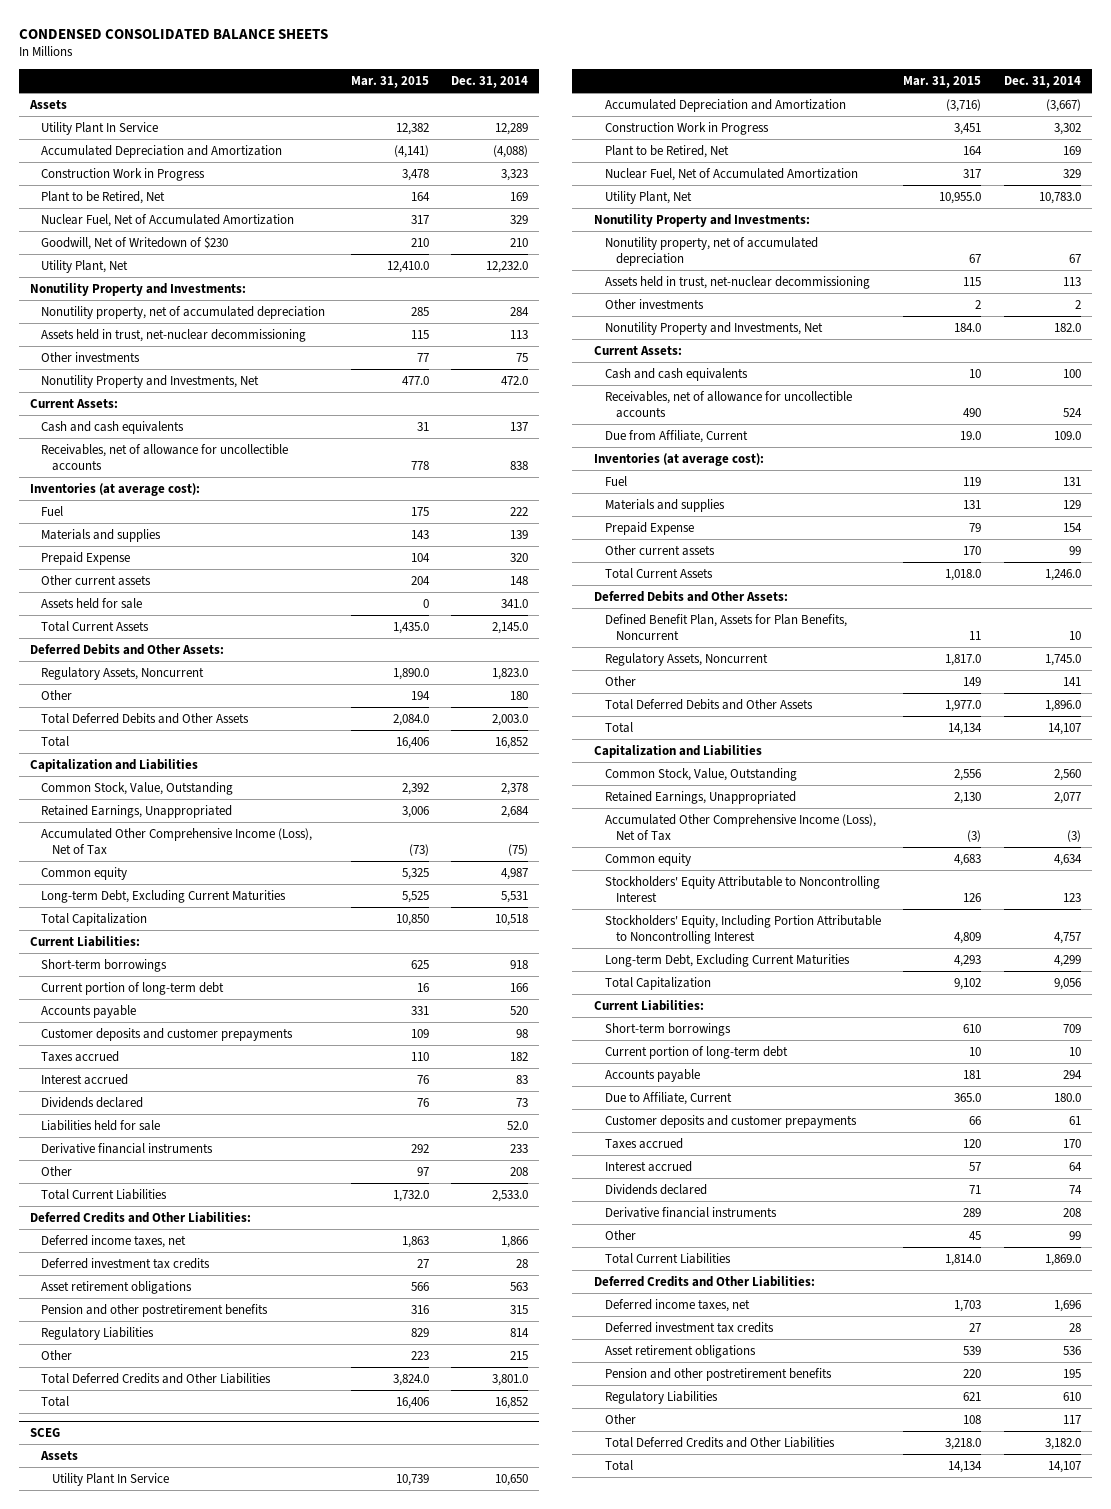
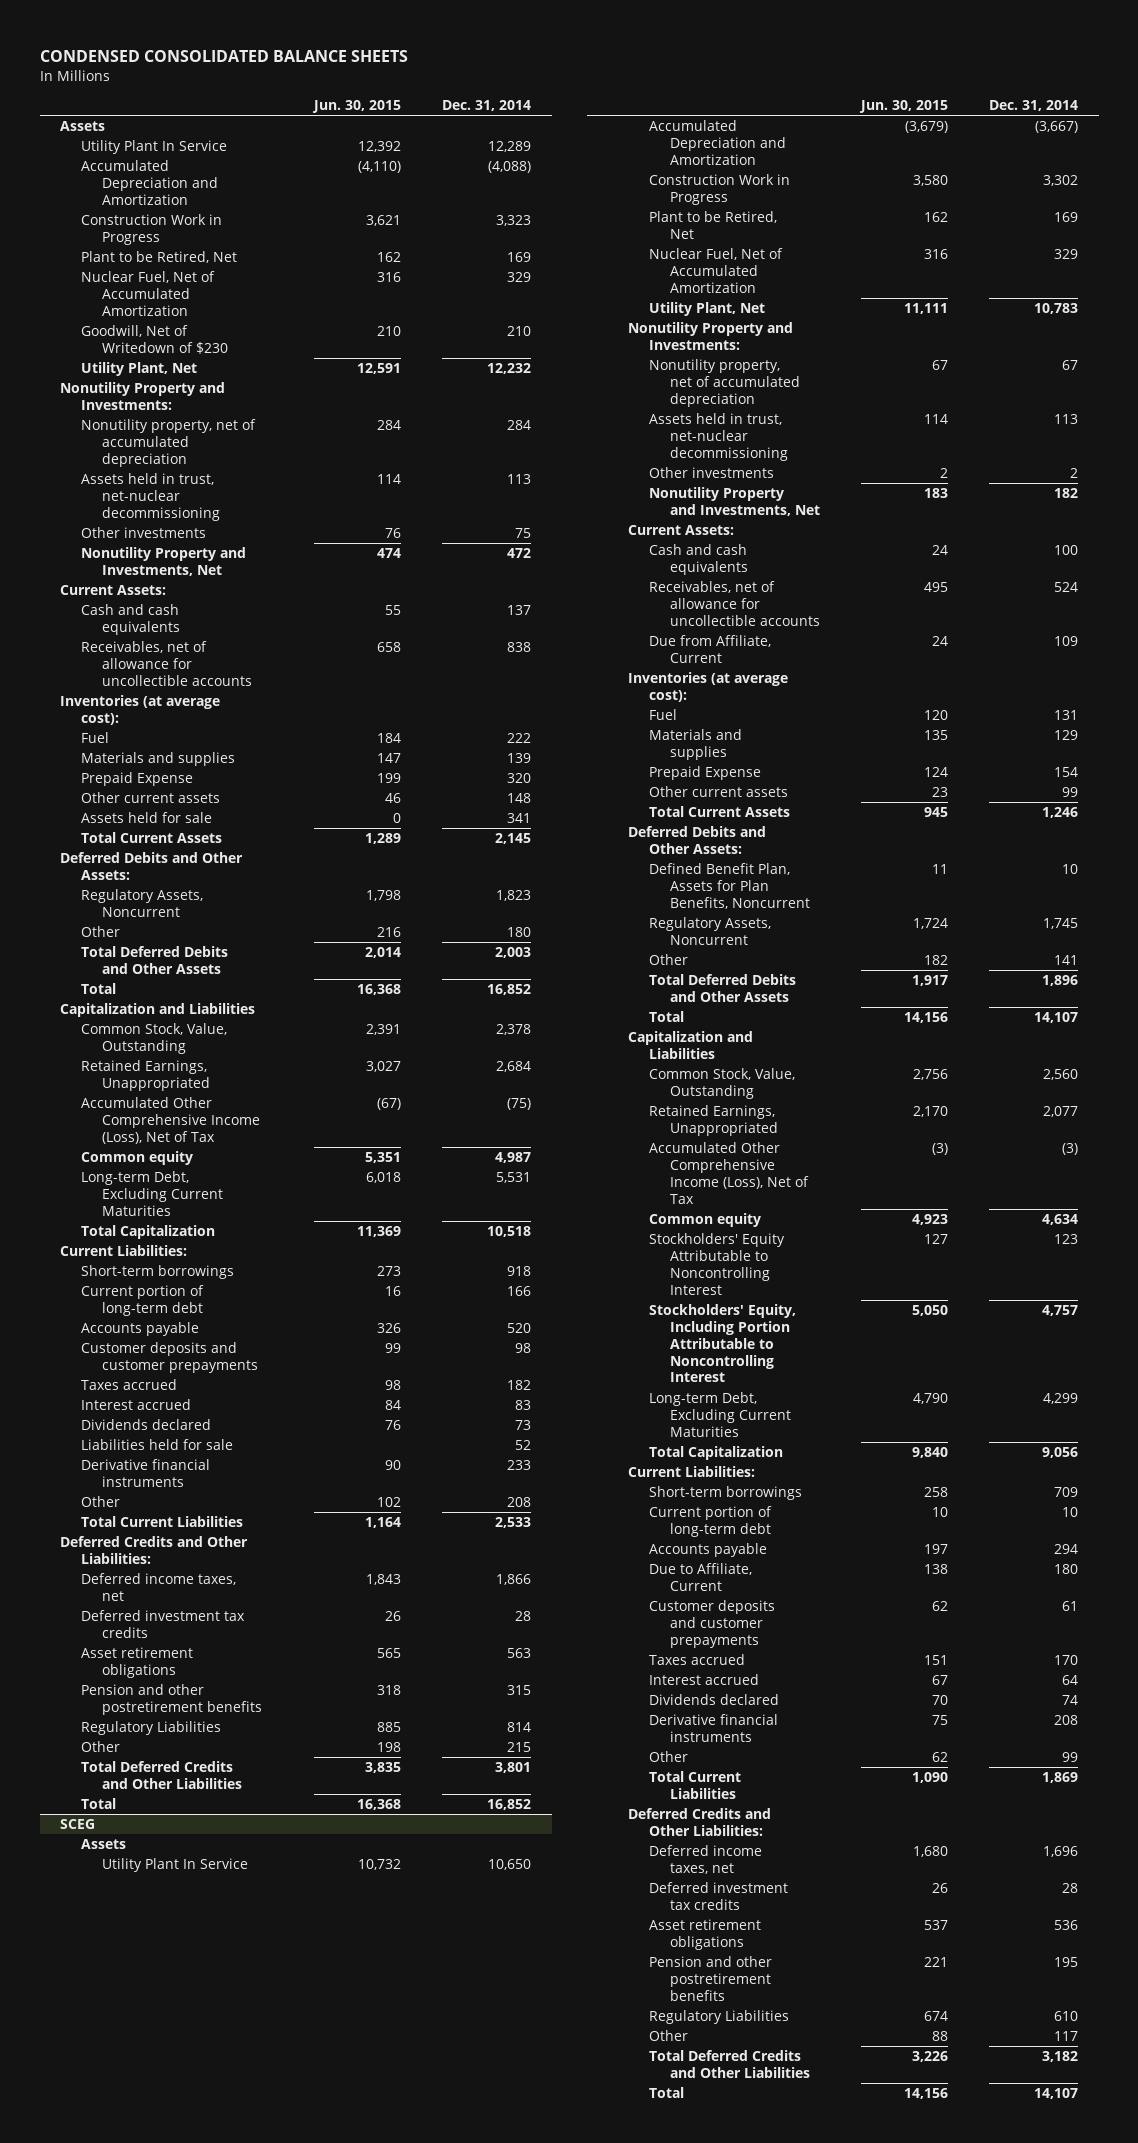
[350,75,429,88] Mar. 31, 2015 -> none
none -> [311,100,401,114] Jun. 30, 2015
[486,260,529,273] 12,232.0 -> [487,363,532,375] 12,232
[501,375,529,385] 472.0 -> [507,548,532,559] 472
[501,598,529,608] 341.0 -> [507,813,532,824] 341
[492,621,529,634] 2,145.0 -> [495,833,532,845] 2,145
[492,667,529,680] 1,823.0 -> [496,890,532,902] 1,823
[492,713,529,726] 2,003.0 -> [495,947,532,959] 2,003
[507,1120,529,1130] 52.0 -> [515,1440,532,1451] 52
[492,1189,529,1202] 2,533.0 -> [495,1517,532,1529] 2,533
[492,1373,529,1386] 3,801.0 -> [495,1762,532,1774] 3,801
[1038,191,1081,204] 10,783.0 -> [1033,303,1078,315] 10,783
[1053,322,1081,332] 182.0 -> [1053,488,1078,499] 182
[1053,430,1081,440] 109.0 -> [1053,636,1078,647] 109
[1044,568,1081,581] 1,246.0 -> [1041,807,1078,819] 1,246
[1044,653,1081,666] 1,745.0 -> [1042,918,1078,930] 1,745
[1044,699,1081,712] 1,896.0 -> [1041,975,1078,987] 1,896
[1053,1092,1081,1102] 180.0 -> [1053,1564,1078,1575] 180
[1044,1253,1081,1266] 1,869.0 -> [1041,1772,1078,1784] 1,869
[1044,1437,1081,1450] 3,182.0 -> [1041,2051,1078,2063] 3,182

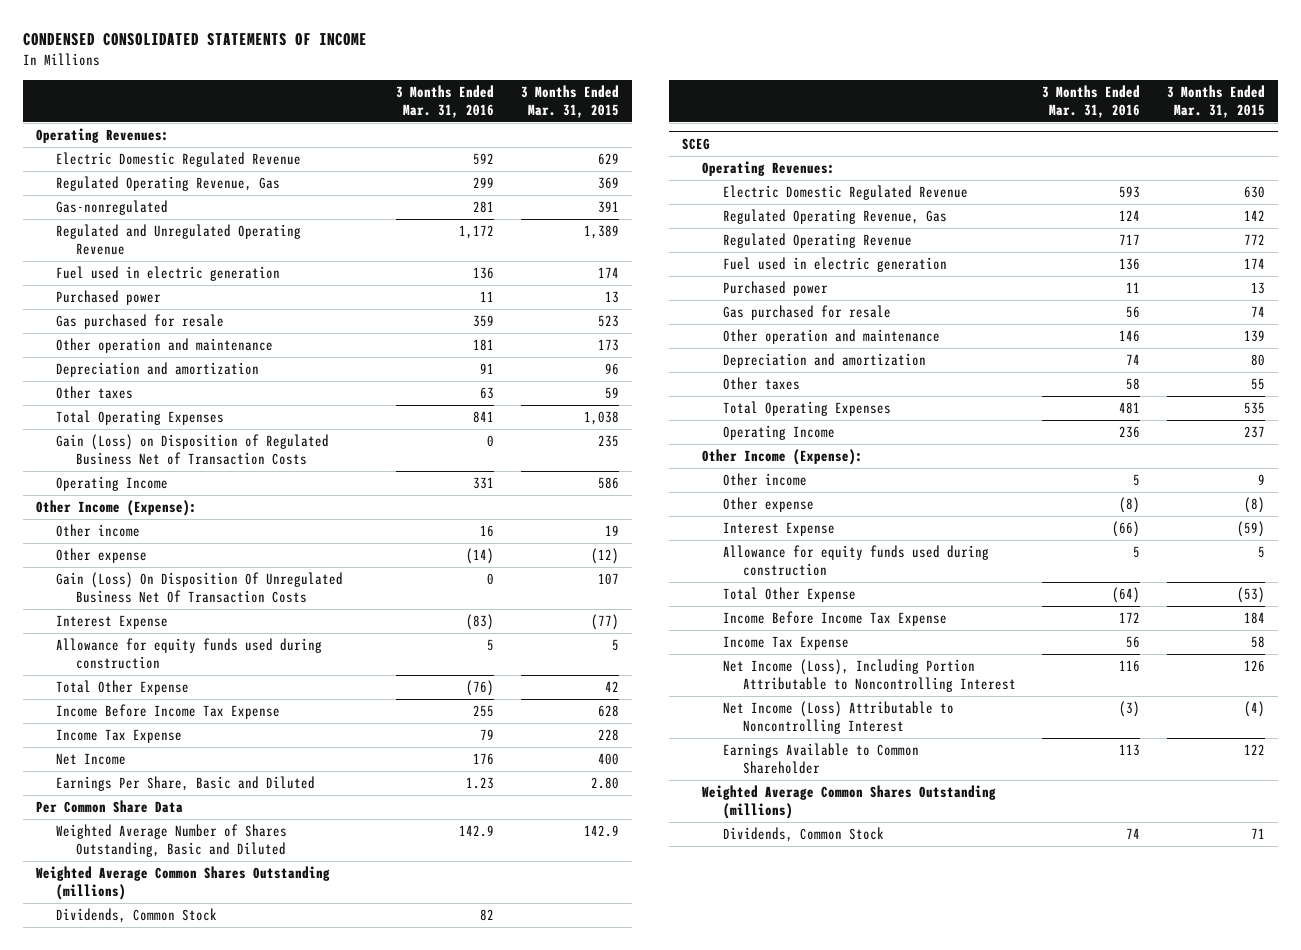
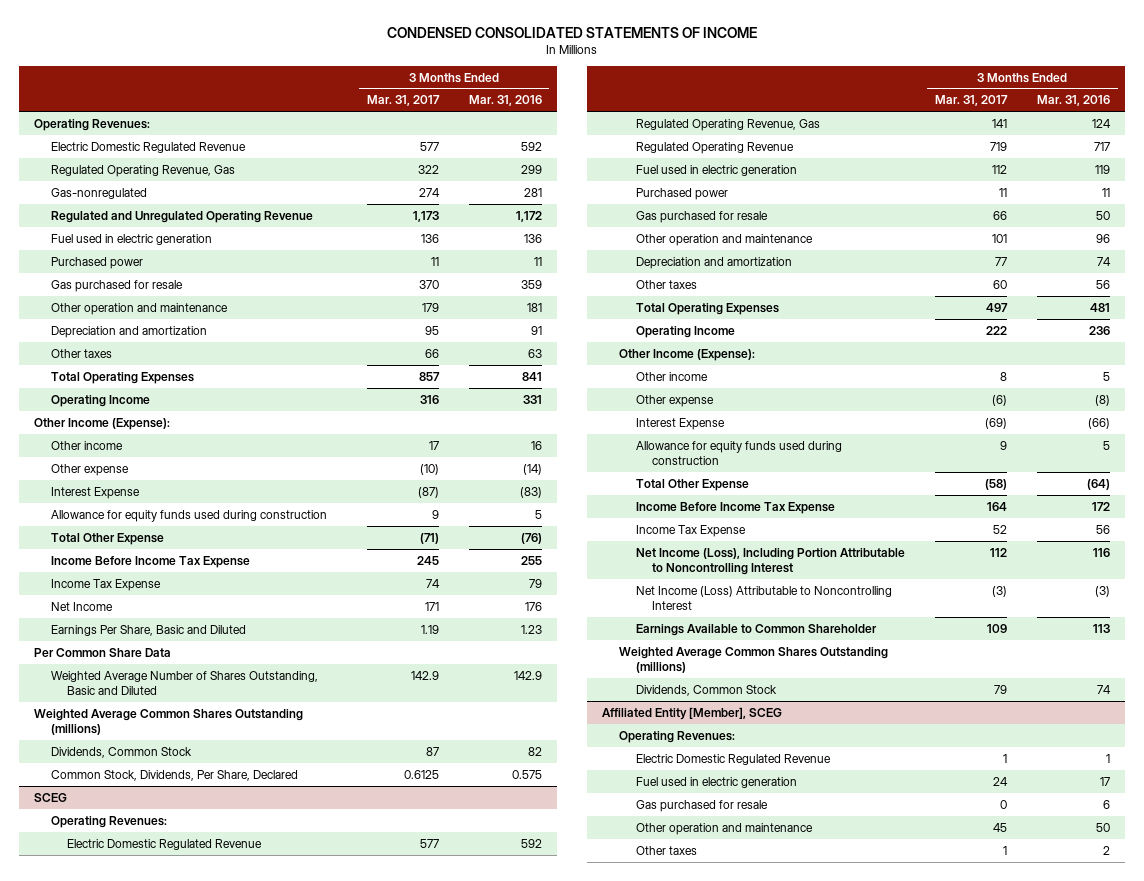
[520,85,619,118] 3 Months Ended Mar. 31, 2015 -> none
none -> [366,95,440,107] Mar. 31, 2017
[56,434,330,465] Gain (Loss) on Disposition of Regulated Business Net of Transaction Costs -> none
[56,572,344,603] Gain (Loss) On Disposition Of Unregulated Business Net Of Transaction Costs -> none
none -> [50,769,298,781] Common Stock, Dividends, Per Share, Declared
[1119,186,1141,199] 593 -> [520,838,542,848] 592
[1119,258,1141,271] 136 -> [1095,164,1111,174] 119
[1126,306,1141,319] 56 -> [1096,210,1111,220] 50
[1119,330,1141,343] 146 -> [1096,233,1111,243] 96
[1126,378,1141,391] 58 -> [1096,279,1111,289] 56
none -> [602,706,783,720] Affiliated Entity [Member], SCEG
none -> [618,730,735,743] Operating Revenues:
none -> [635,753,831,765] Electric Domestic Regulated Revenue
none -> [635,776,797,788] Fuel used in electric generation
none -> [635,799,768,812] Gas purchased for resale
none -> [635,822,813,835] Other operation and maintenance
none -> [635,845,697,855] Other taxes

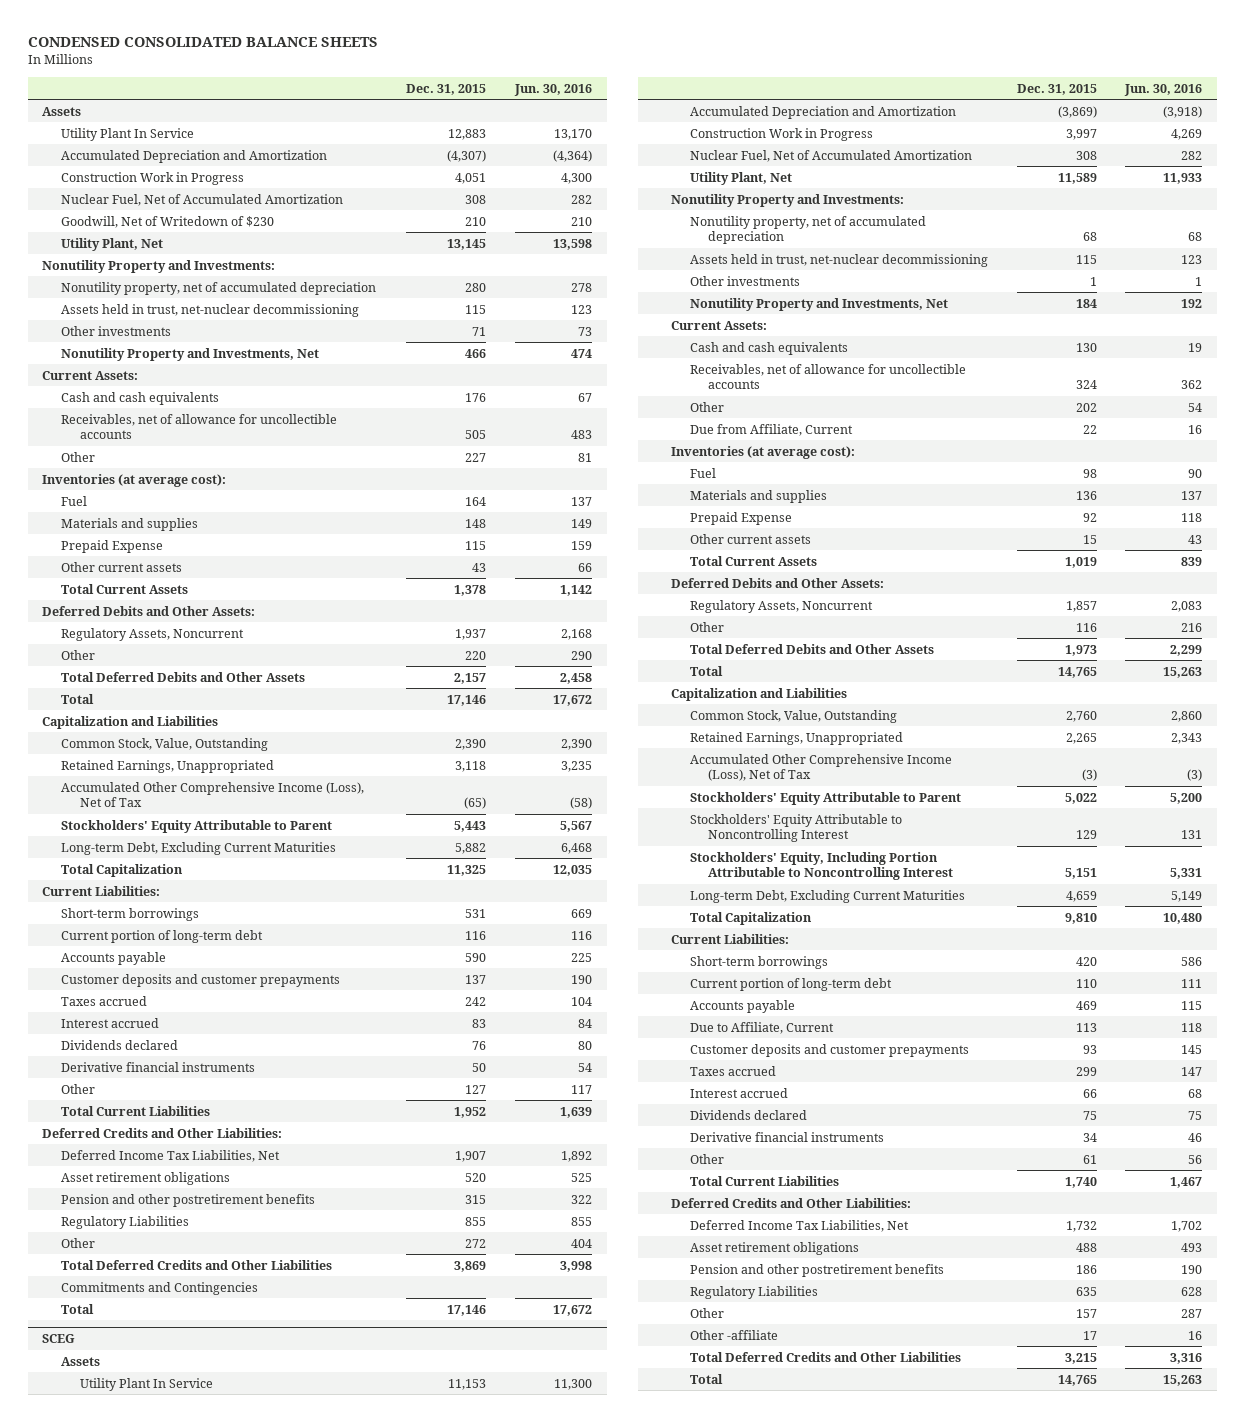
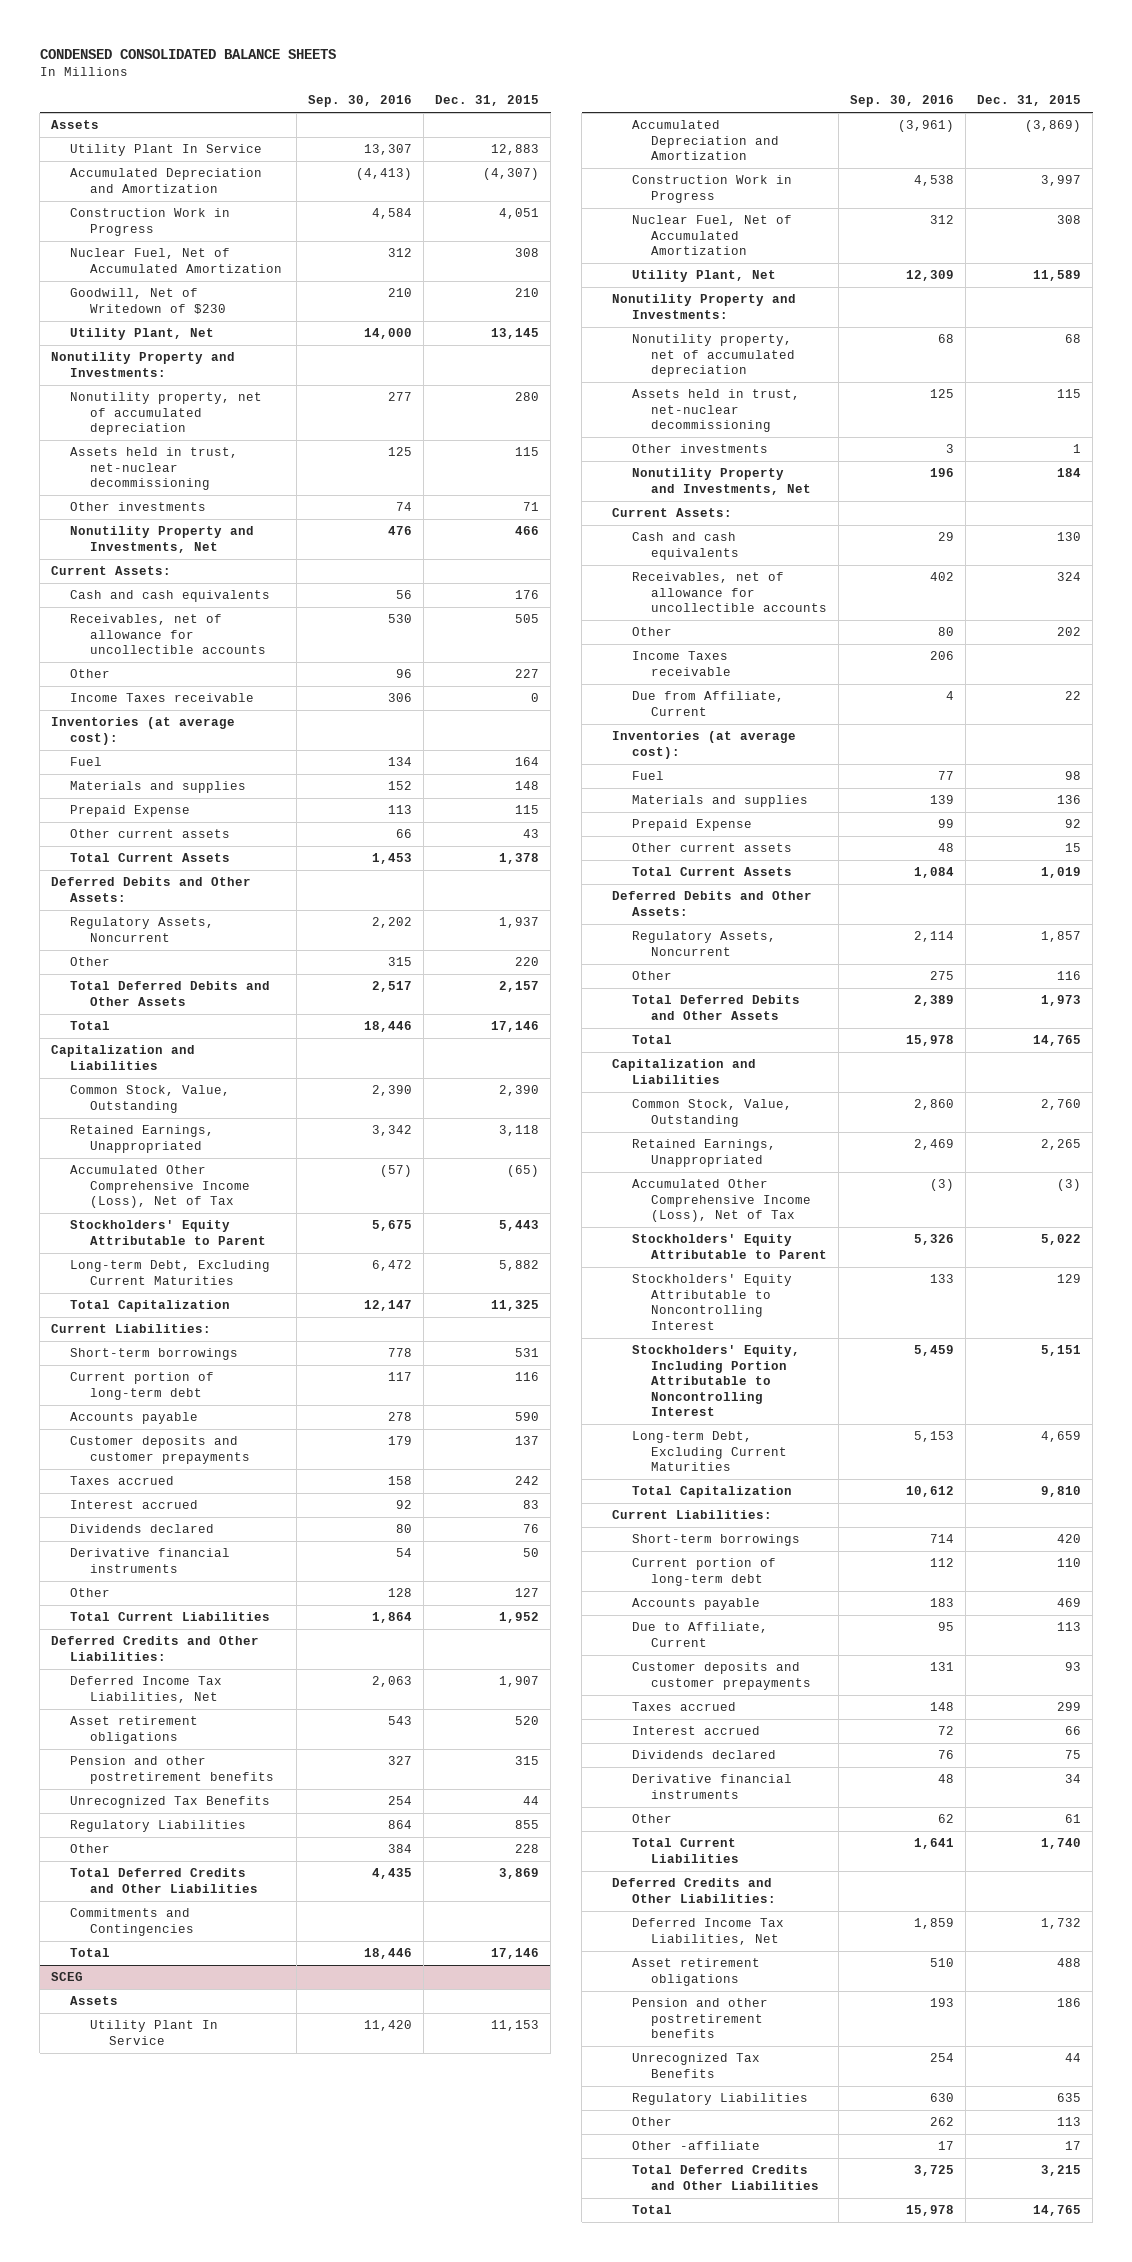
[514,83,593,96] Jun. 30, 2016 -> none
none -> [307,95,412,108] Sep. 30, 2016
none -> [70,693,255,703] Income Taxes receivable
none -> [70,1796,271,1809] Unrecognized Tax Benefits
[465,1238,487,1248] 272 -> [515,1844,540,1854] 228
none -> [631,651,731,676] Income Taxes receivable
none -> [631,2053,760,2078] Unrecognized Tax Benefits
[1075,1308,1097,1318] 157 -> [1057,2117,1082,2127] 113

